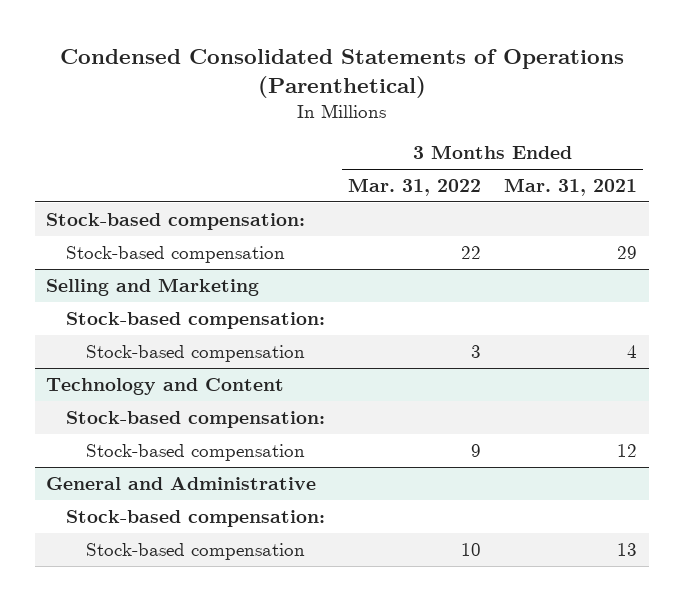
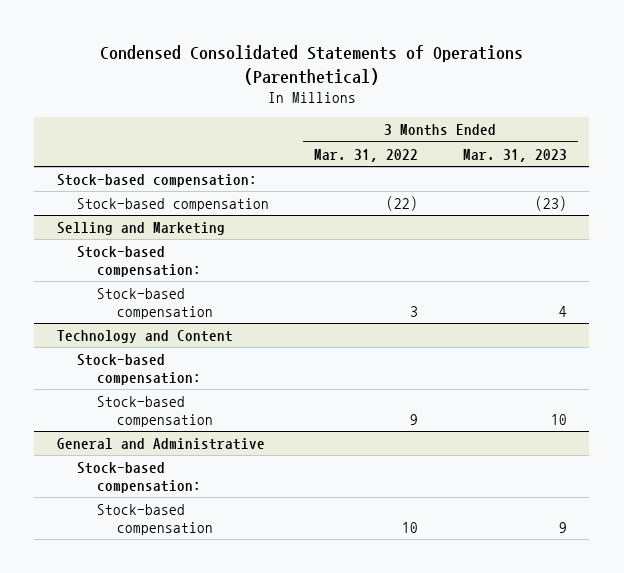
[504,177,638,196] Mar. 31, 2021 -> none
none -> [462,148,567,162] Mar. 31, 2023
[461,245,482,259] 22 -> [385,196,418,212] (22)

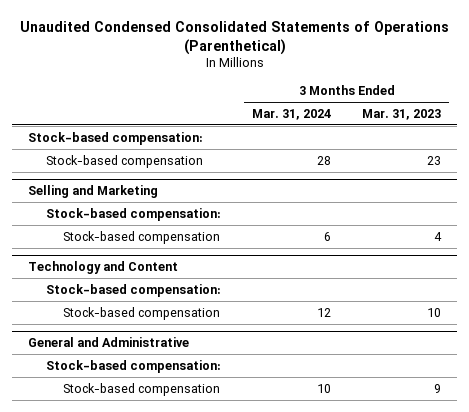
[99,45,523,85] Condensed Consolidated Statements of Operations (Parenthetical) -> [19,20,449,55] Unaudited Condensed Consolidated Statements of Operations (Parenthetical)
[313,148,418,162] Mar. 31, 2022 -> none
none -> [251,109,331,121] Mar. 31, 2024
[534,196,567,212] (23) -> [427,155,442,165] 23

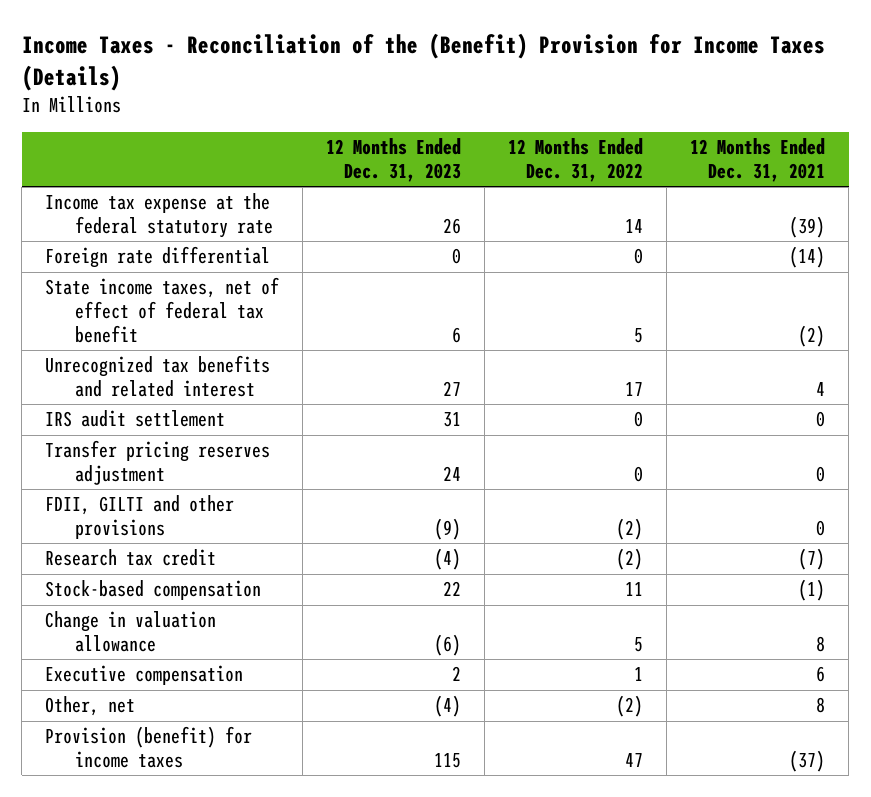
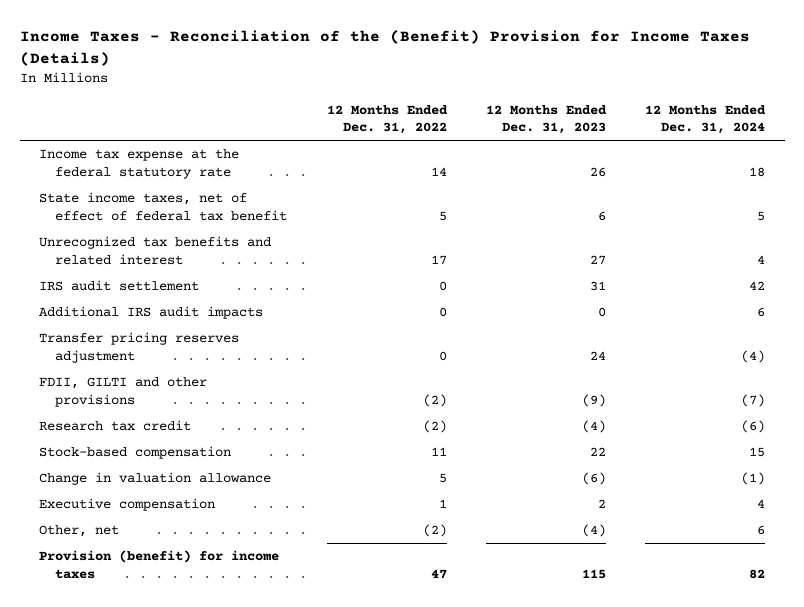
[690,138,826,183] 12 Months Ended Dec. 31, 2021 -> none
none -> [645,104,767,135] 12 Months Ended Dec. 31, 2024
[45,246,271,269] Foreign rate differential -> none
none -> [39,306,264,320] Additional IRS audit impacts

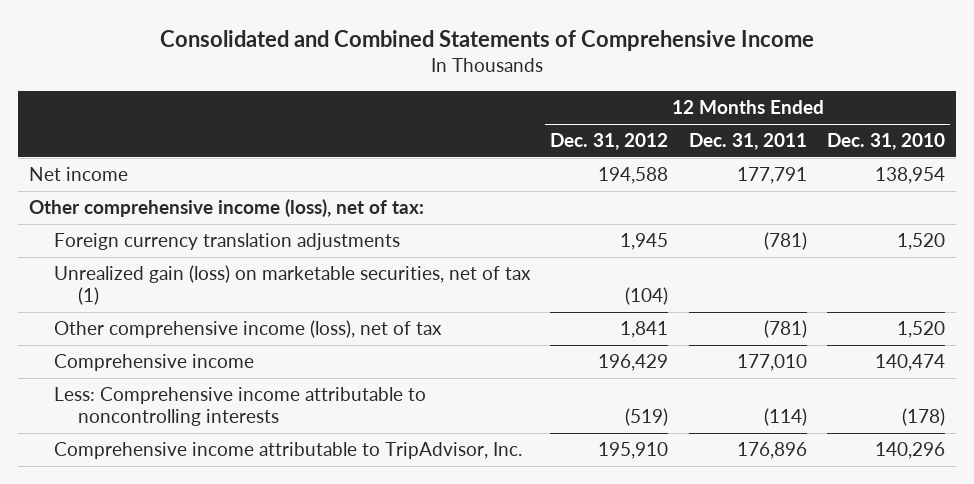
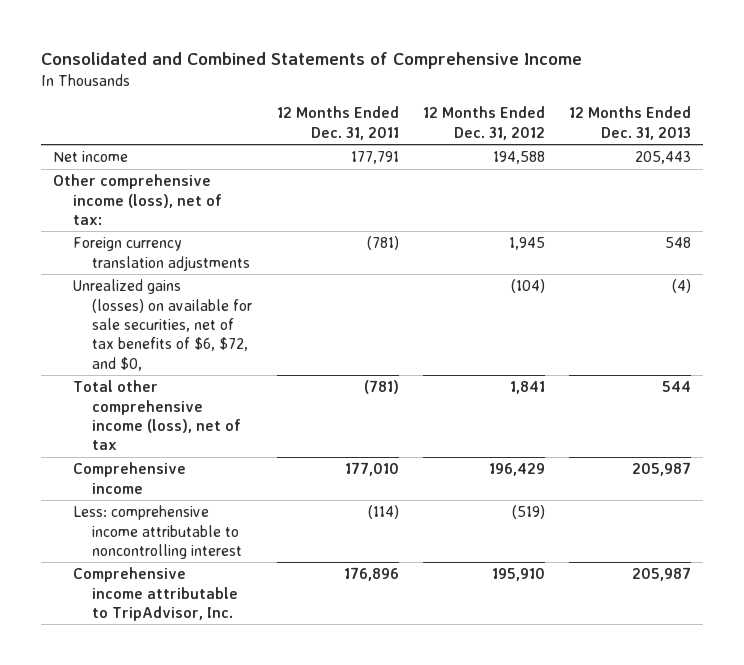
[827,133,946,151] Dec. 31, 2010 -> none
none -> [568,106,691,140] 12 Months Ended Dec. 31, 2013
[53,265,531,306] Unrealized gain (loss) on marketable securities, net of tax (1) -> [72,279,253,371] Unrealized gains (losses) on available for sale securities, net of tax benefits of $6, $72, and $0,
[53,320,442,339] Other comprehensive income (loss), net of tax -> [72,380,242,451] Total other comprehensive income (loss), net of tax
[53,387,426,427] Less: Comprehensive income attributable to noncontrolling interests -> [72,505,243,559] Less: comprehensive income attributable to noncontrolling interest

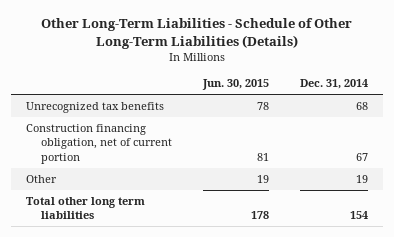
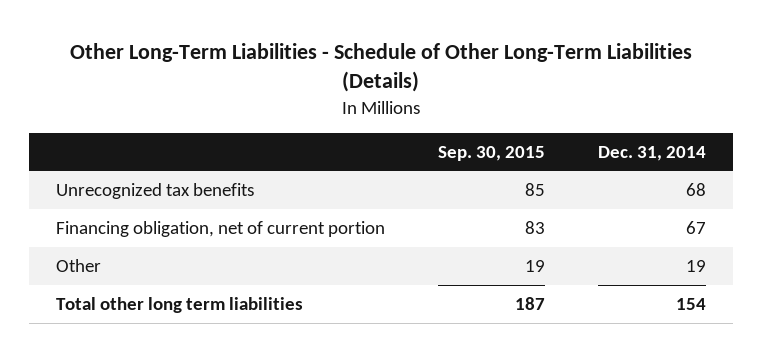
[201,79,269,91] Jun. 30, 2015 -> none
none -> [438,145,546,161] Sep. 30, 2015
[26,124,172,164] Construction financing obligation, net of current portion -> [55,220,385,237] Financing obligation, net of current portion

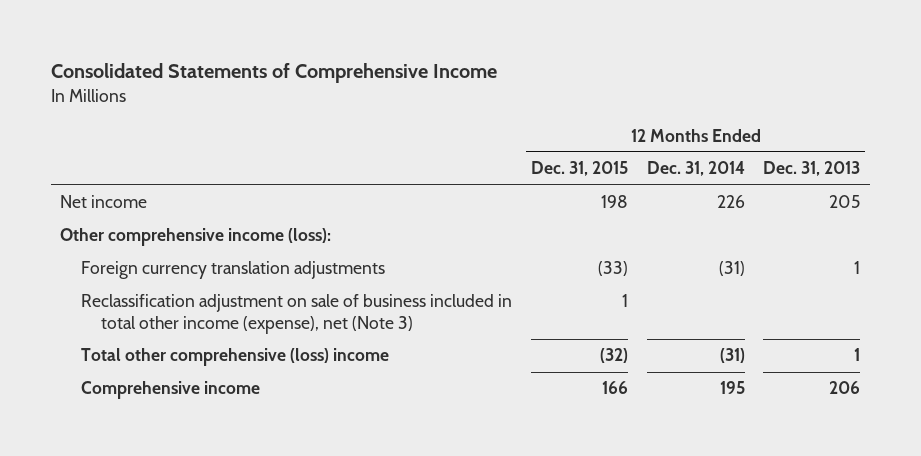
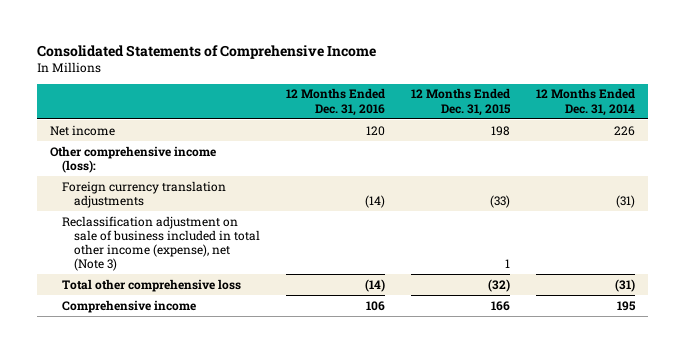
[763,161,861,177] Dec. 31, 2013 -> none
none -> [285,88,385,116] 12 Months Ended Dec. 31, 2016
[80,348,389,367] Total other comprehensive (loss) income -> [61,278,241,292] Total other comprehensive loss

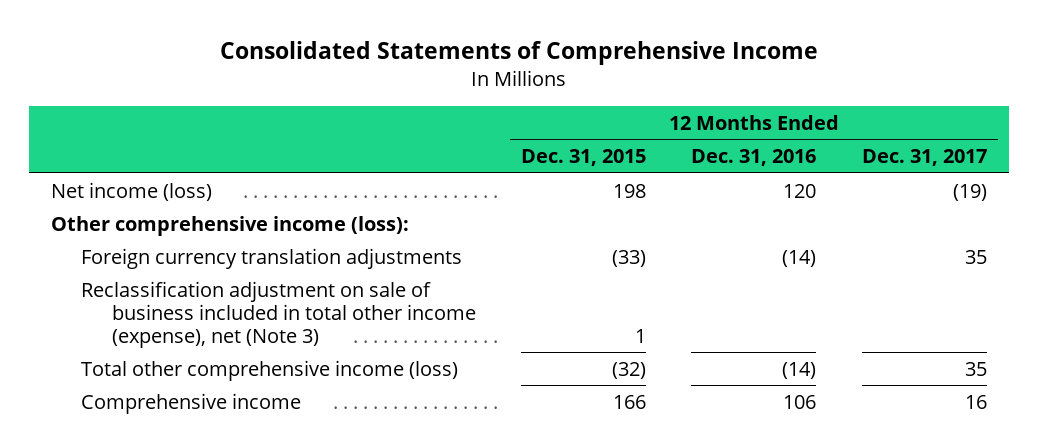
[535,88,635,116] 12 Months Ended Dec. 31, 2014 -> none
none -> [861,149,987,167] Dec. 31, 2017
[49,124,115,136] Net income -> [51,181,213,201] Net income (loss)
[61,278,241,292] Total other comprehensive loss -> [81,359,459,381] Total other comprehensive income (loss)

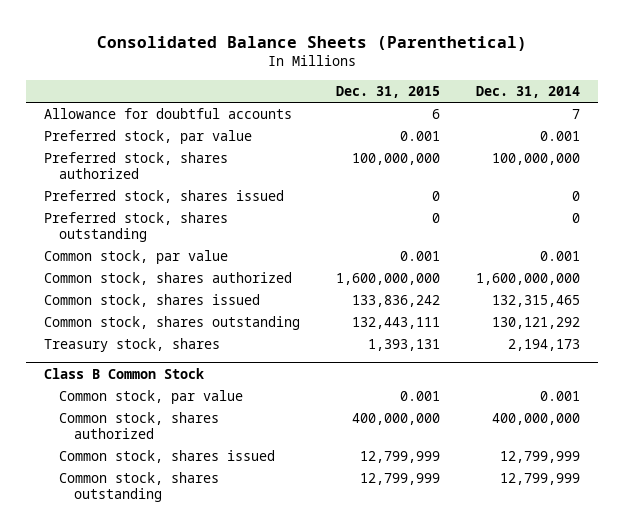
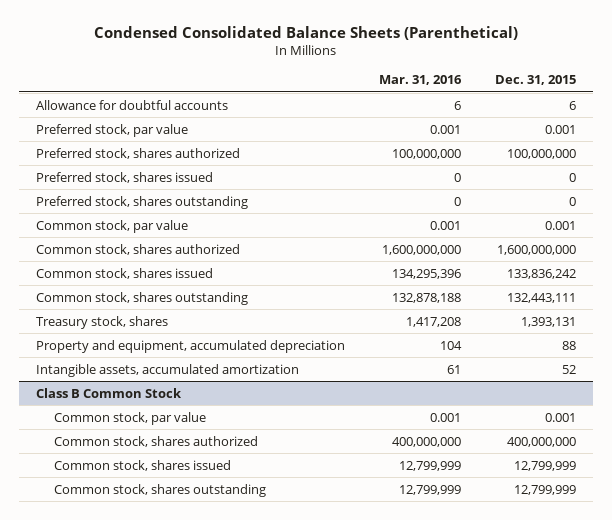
[97,35,528,51] Consolidated Balance Sheets (Parenthetical) -> [94,26,519,41] Condensed Consolidated Balance Sheets (Parenthetical)
[476,85,581,98] Dec. 31, 2014 -> none
none -> [379,75,463,86] Mar. 31, 2016
none -> [35,339,345,353] Property and equipment, accumulated depreciation
none -> [35,363,299,377] Intangible assets, accumulated amortization

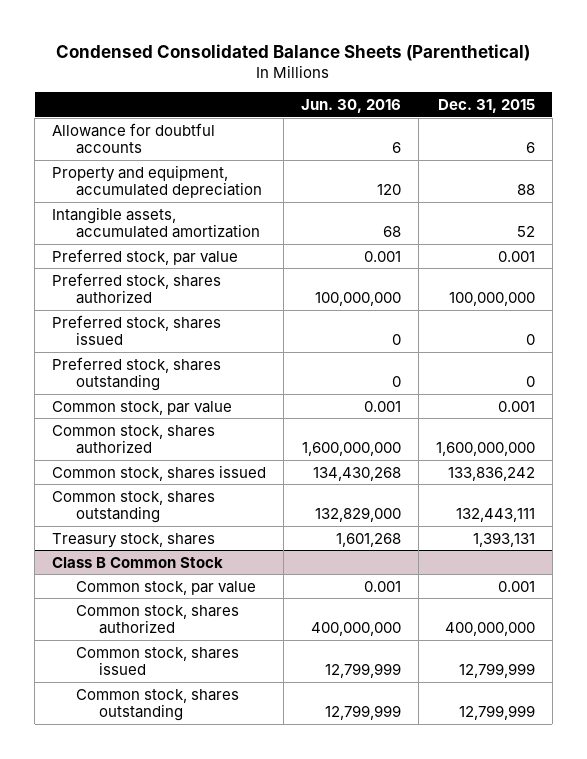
[379,75,463,86] Mar. 31, 2016 -> none
none -> [300,99,401,114] Jun. 30, 2016
[35,339,345,353] Property and equipment, accumulated depreciation -> [51,164,262,198] Property and equipment, accumulated depreciation
[35,363,299,377] Intangible assets, accumulated amortization -> [51,206,260,238] Intangible assets, accumulated amortization

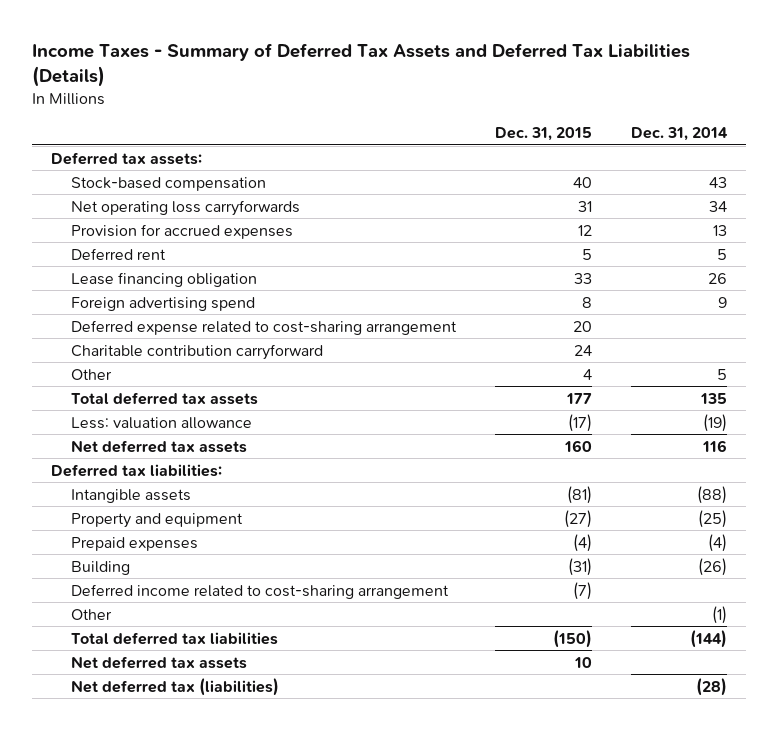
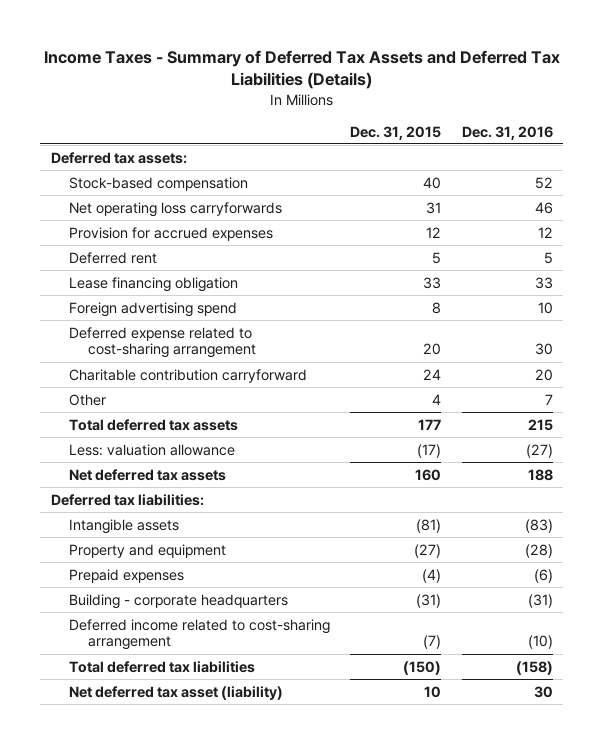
[630,126,728,141] Dec. 31, 2014 -> none
none -> [461,125,553,140] Dec. 31, 2016
[71,560,131,575] Building -> [69,593,289,609] Building - corporate headquarters
[71,608,113,620] Other -> none
[71,677,280,696] Net deferred tax (liabilities) -> none
[71,655,248,669] Net deferred tax assets -> [69,685,284,700] Net deferred tax asset (liability)

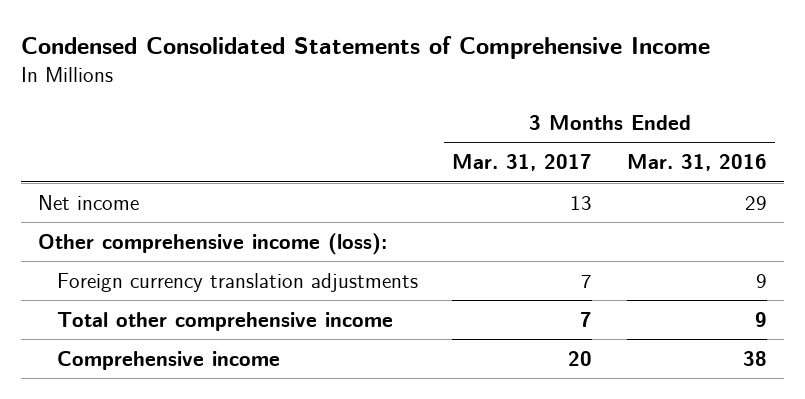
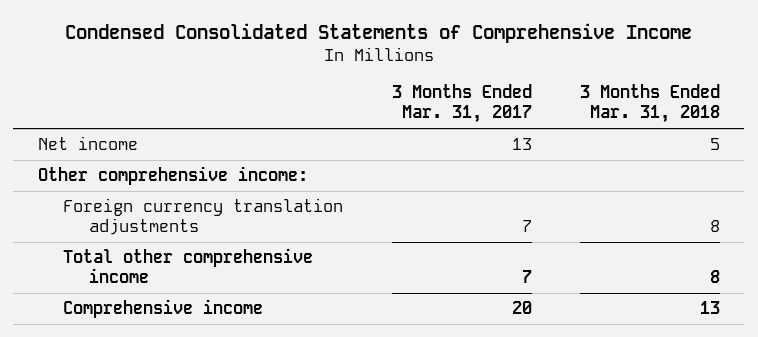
[626,154,767,172] Mar. 31, 2016 -> none
none -> [580,84,721,124] 3 Months Ended Mar. 31, 2018
[38,233,388,256] Other comprehensive income (loss): -> [37,166,308,186] Other comprehensive income:

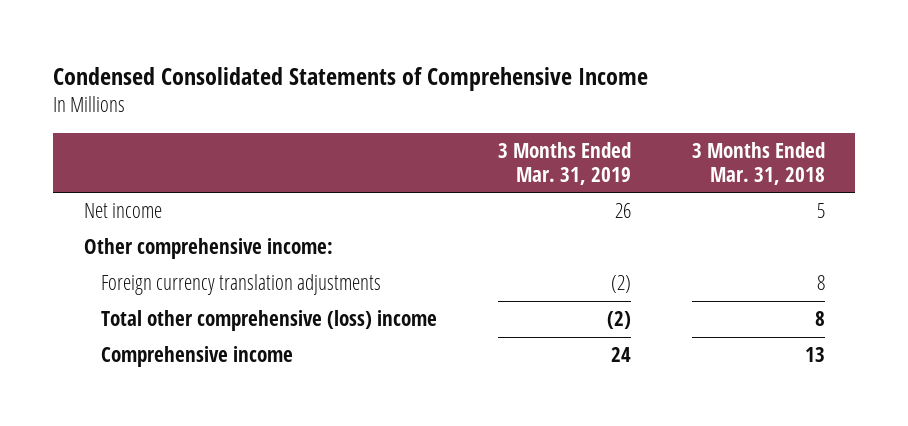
[391,84,532,124] 3 Months Ended Mar. 31, 2017 -> none
none -> [497,141,631,185] 3 Months Ended Mar. 31, 2019
[63,248,314,284] Total other comprehensive income -> [100,310,437,332] Total other comprehensive (loss) income

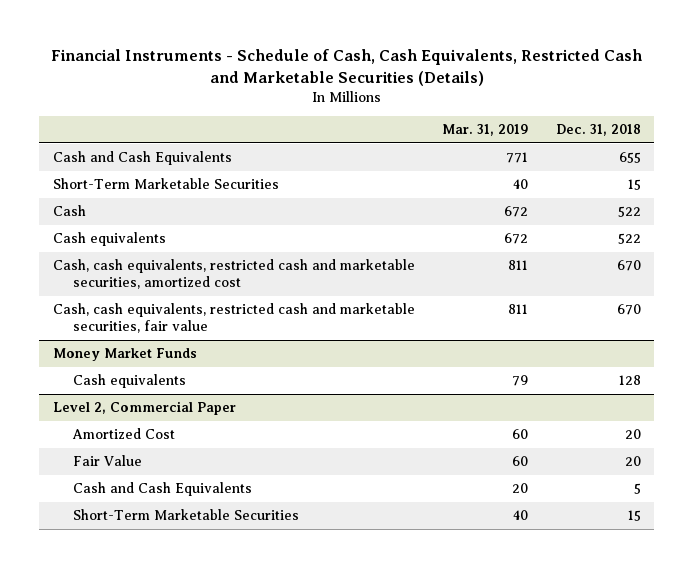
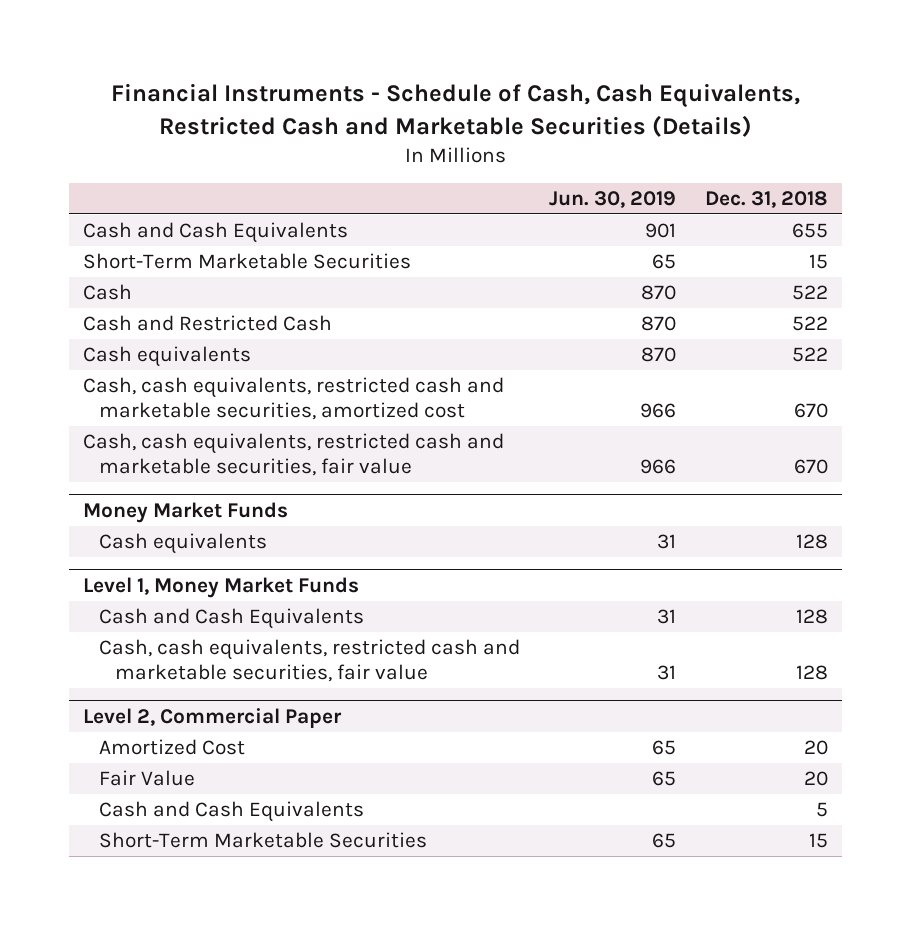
[442,124,529,137] Mar. 31, 2019 -> none
none -> [549,190,677,208] Jun. 30, 2019
none -> [83,315,333,332] Cash and Restricted Cash
none -> [83,576,360,598] Level 1, Money Market Funds
none -> [99,608,365,630] Cash and Cash Equivalents
none -> [99,639,521,683] Cash, cash equivalents, restricted cash and marketable securities, fair value

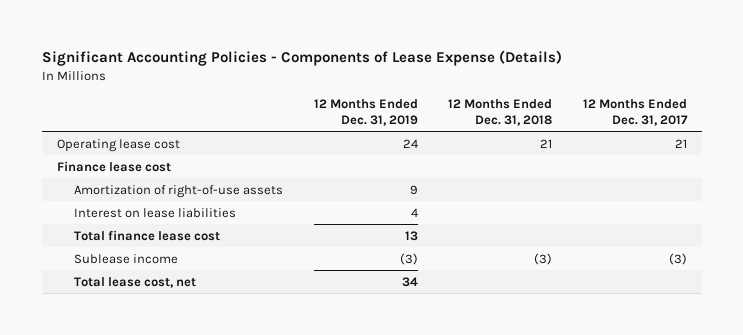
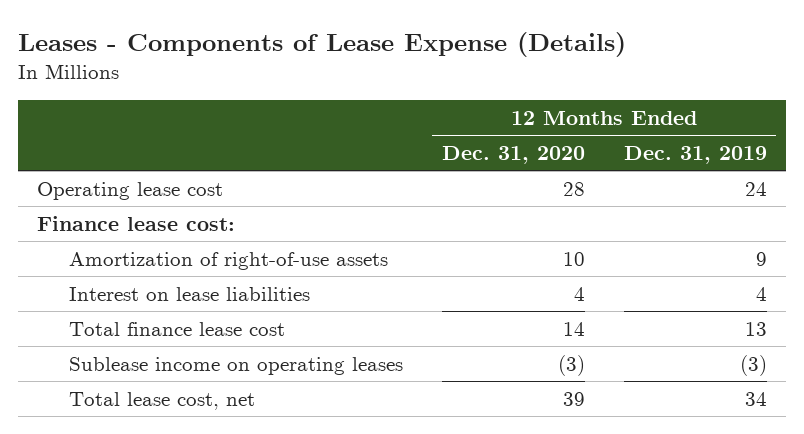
[41,49,562,66] Significant Accounting Policies - Components of Lease Expense (Details) -> [17,31,626,57] Leases - Components of Lease Expense (Details)
[448,99,553,126] 12 Months Ended Dec. 31, 2018 -> none
[582,99,688,126] 12 Months Ended Dec. 31, 2017 -> none
none -> [441,146,585,165] Dec. 31, 2020
[56,160,171,172] Finance lease cost -> [37,215,236,231] Finance lease cost:
[74,253,179,264] Sublease income -> none
none -> [69,356,404,375] Sublease income on operating leases

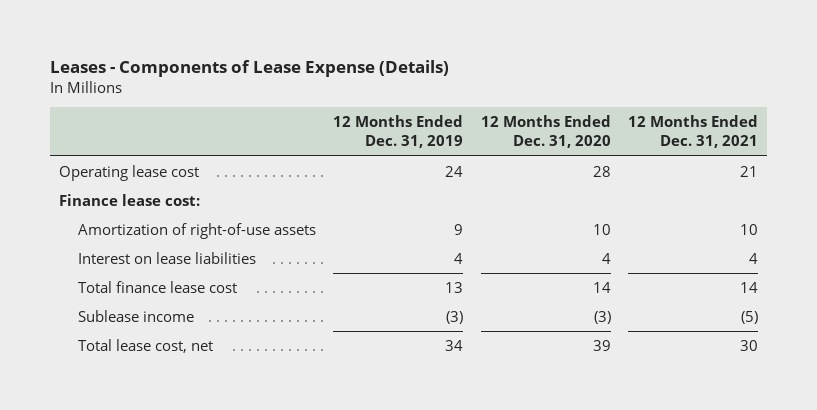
none -> [628,115,759,149] 12 Months Ended Dec. 31, 2021
[69,356,404,375] Sublease income on operating leases -> none
none -> [77,309,194,322] Sublease income

